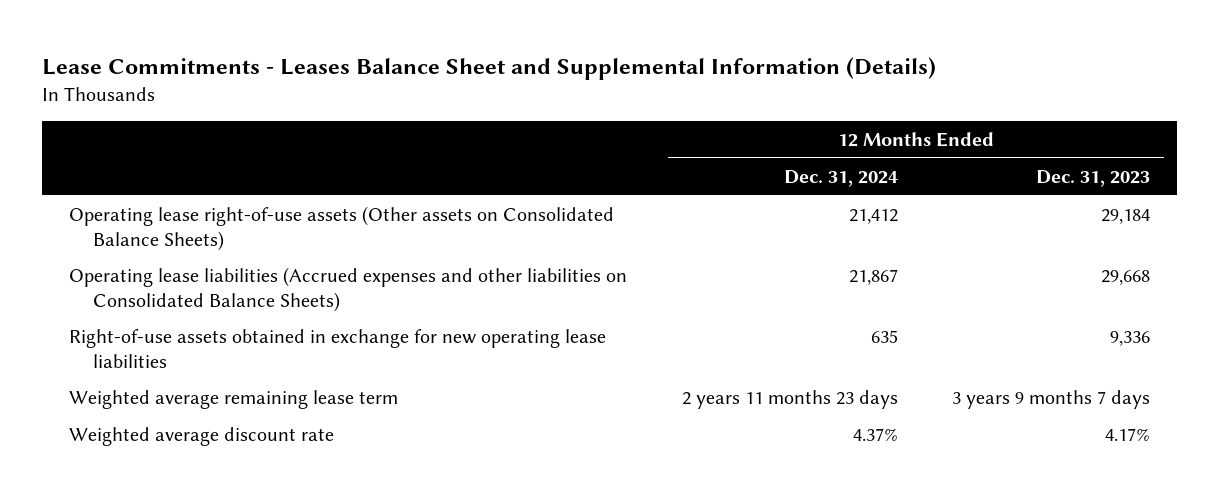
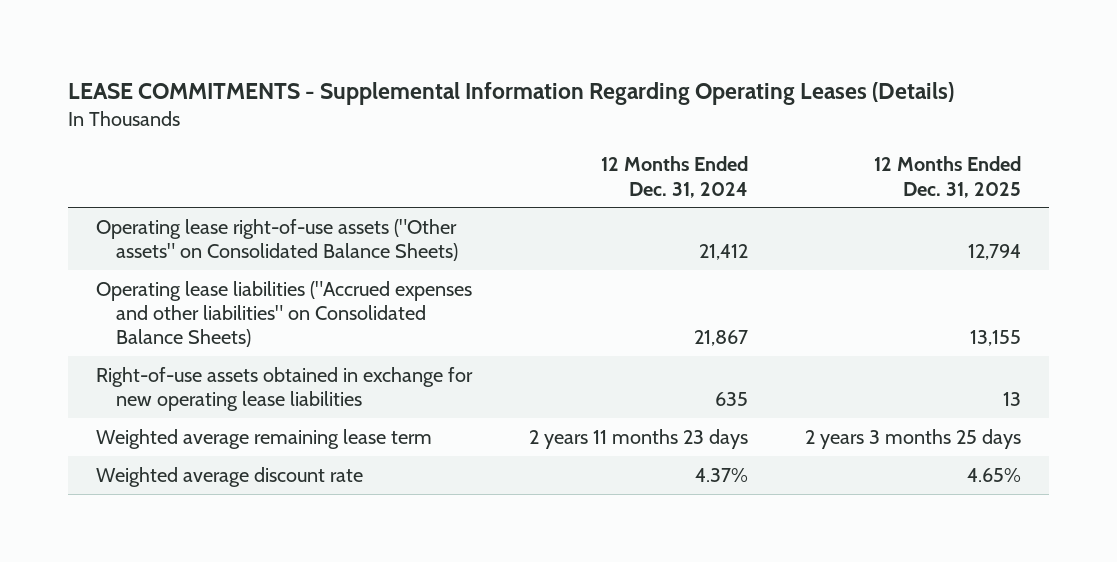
[42,56,937,80] Lease Commitments - Leases Balance Sheet and Supplemental Information (Details) -> [67,81,954,105] LEASE COMMITMENTS - Supplemental Information Regarding Operating Leases (Details)
[1035,169,1150,187] Dec. 31, 2023 -> none
none -> [873,156,1021,198] 12 Months Ended Dec. 31, 2025
[69,205,615,251] Operating lease right-of-use assets (Other assets on Consolidated Balance Sheets) -> [96,218,459,262] Operating lease right-of-use assets ("Other assets" on Consolidated Balance Sheets)
[69,266,628,312] Operating lease liabilities (Accrued expenses and other liabilities on Consolidated Balance Sheets) -> [96,280,473,348] Operating lease liabilities ("Accrued expenses and other liabilities" on Consolidated Balance Sheets)

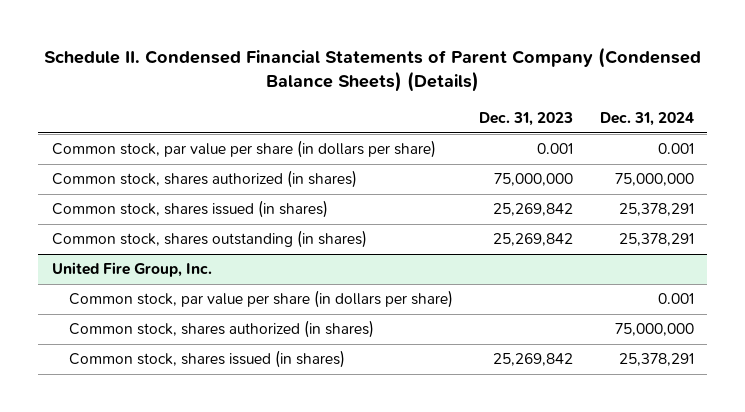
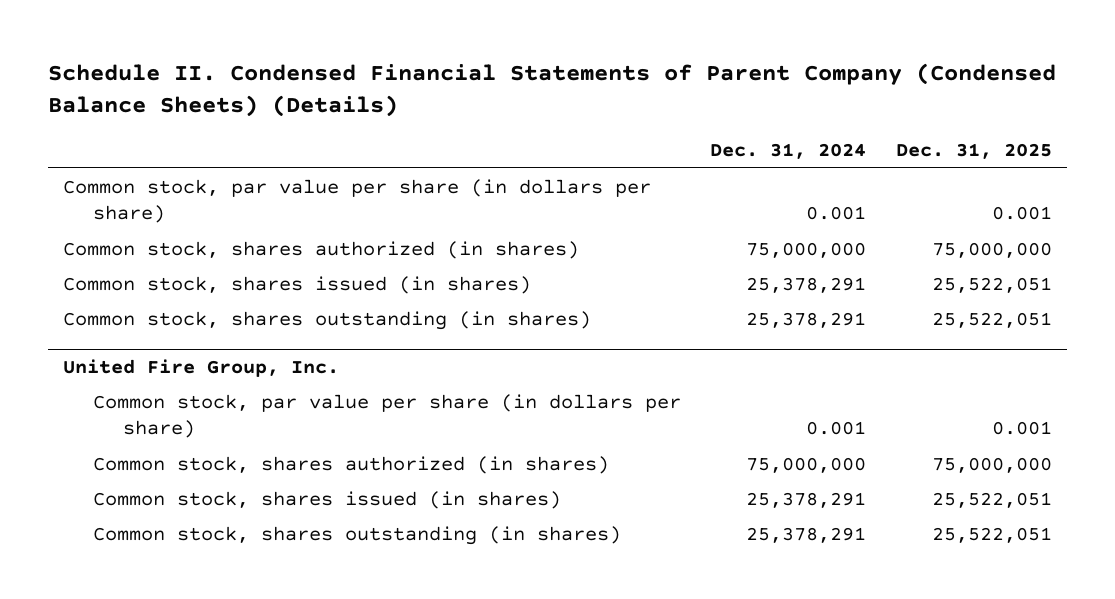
[479,111,574,126] Dec. 31, 2023 -> none
none -> [896,143,1053,160] Dec. 31, 2025
none -> [92,525,621,545] Common stock, shares outstanding (in shares)

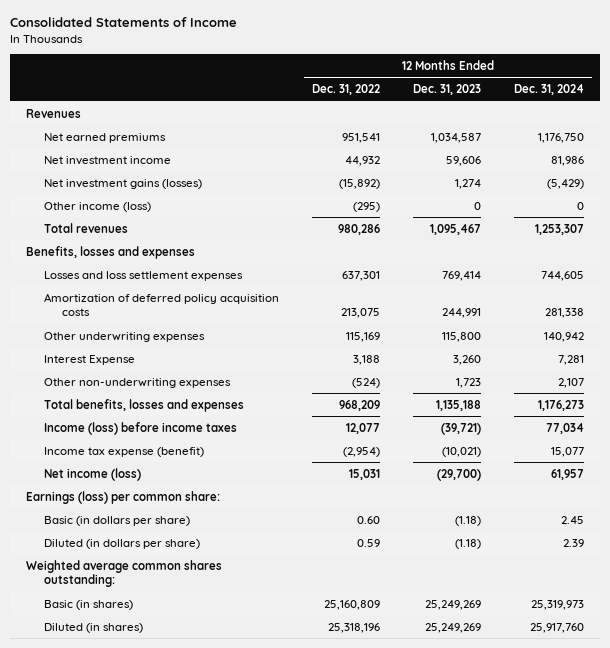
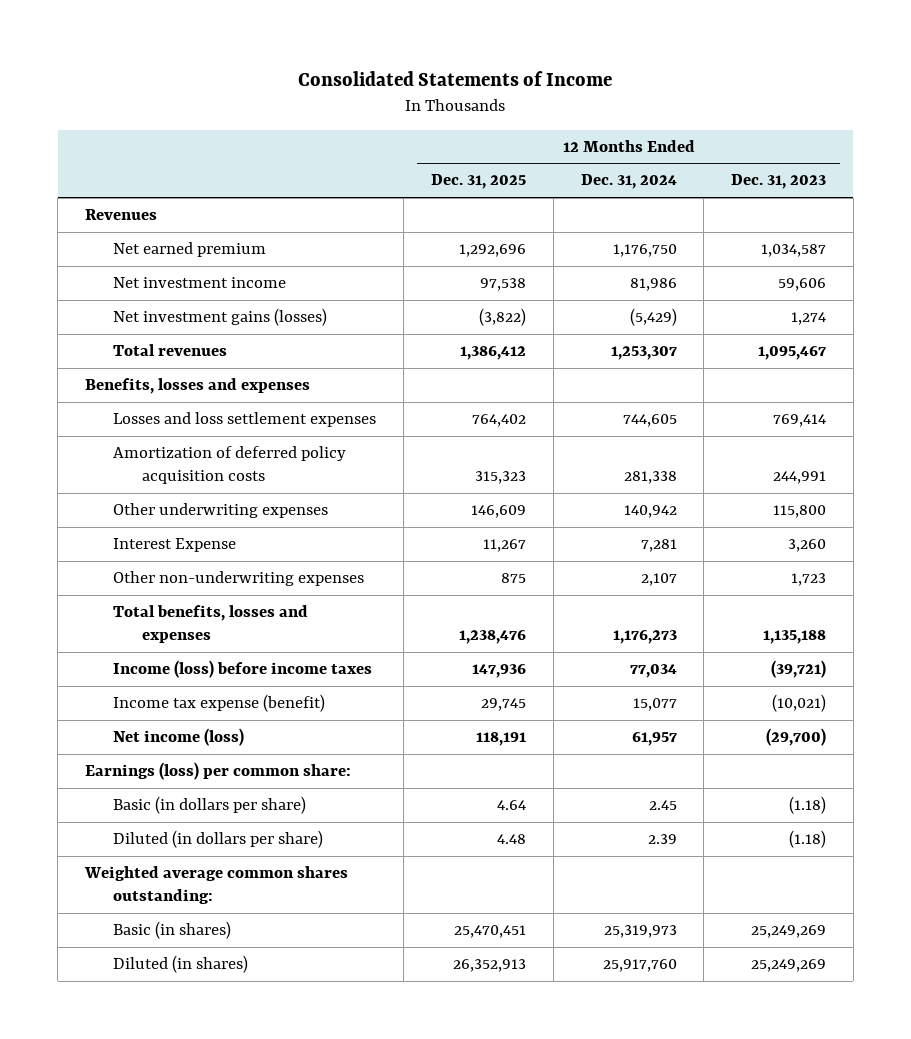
[312,84,381,96] Dec. 31, 2022 -> none
none -> [430,174,526,190] Dec. 31, 2025
[44,132,167,143] Net earned premiums -> [113,242,267,258] Net earned premium
[44,201,152,212] Other income (loss) -> none

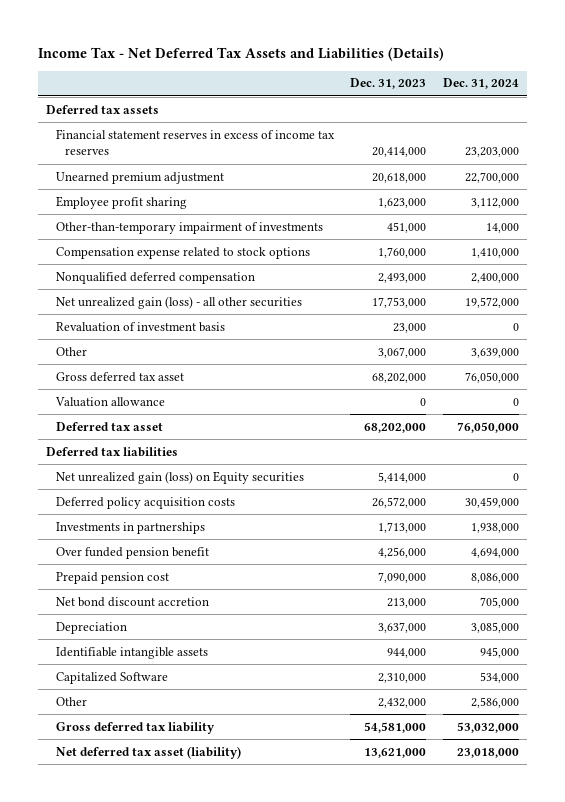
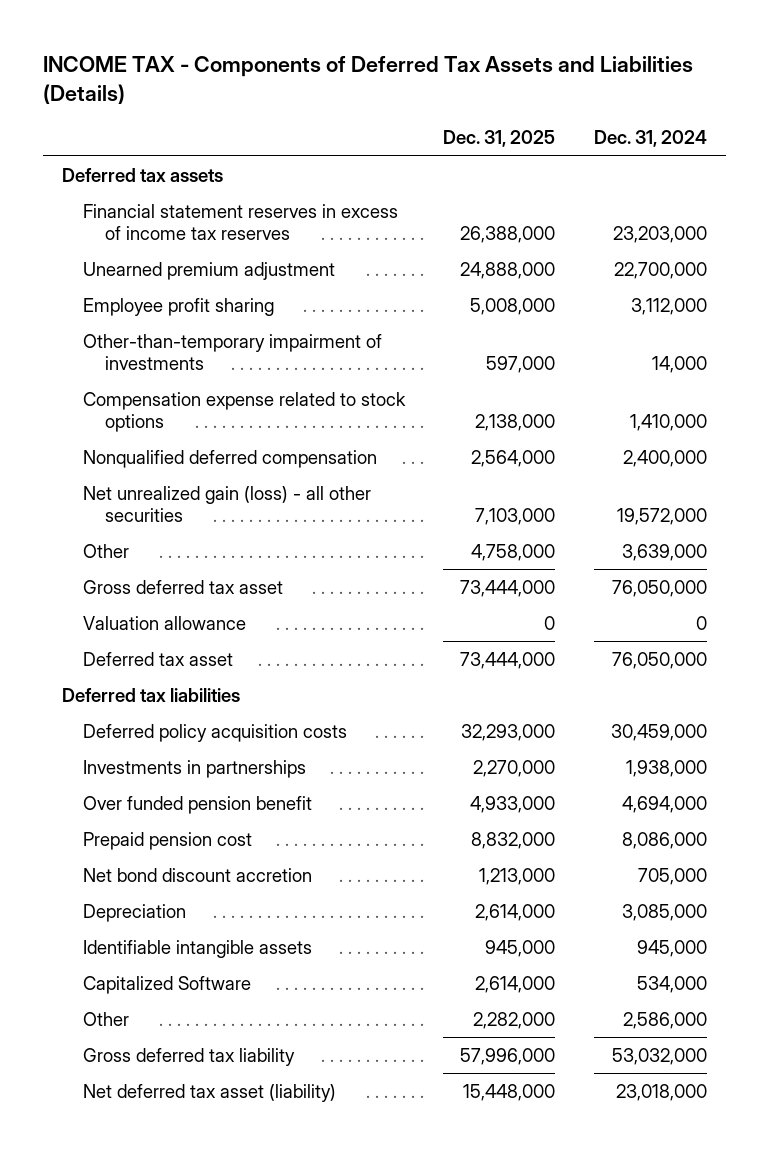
[38,46,445,61] Income Tax - Net Deferred Tax Assets and Liabilities (Details) -> [42,55,693,104] INCOME TAX - Components of Deferred Tax Assets and Liabilities (Details)
[350,78,427,90] Dec. 31, 2023 -> none
none -> [443,130,556,148] Dec. 31, 2025
[55,321,225,332] Revaluation of investment basis -> none
[55,470,304,484] Net unrealized gain (loss) on Equity securities -> none

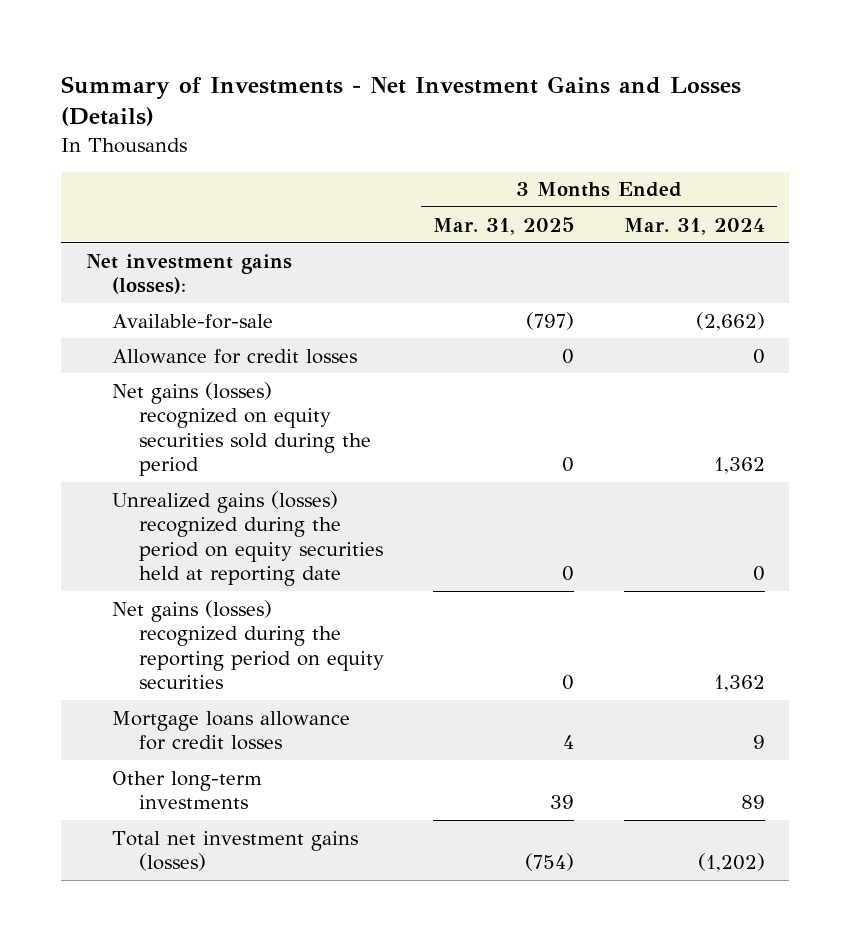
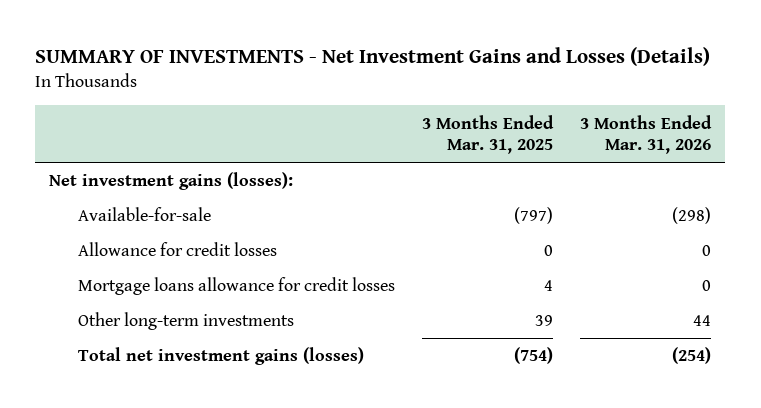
[61,75,742,127] Summary of Investments - Net Investment Gains and Losses (Details) -> [35,47,711,67] SUMMARY OF INVESTMENTS - Net Investment Gains and Losses (Details)
[623,217,765,235] Mar. 31, 2024 -> none
none -> [580,114,713,155] 3 Months Ended Mar. 31, 2026
[112,381,372,477] Net gains (losses) recognized on equity securities sold during the period -> none
[112,490,384,587] Unrealized gains (losses) recognized during the period on equity securities held at reporting date -> none
[112,599,385,690] Net gains (losses) recognized during the reporting period on equity securities -> none

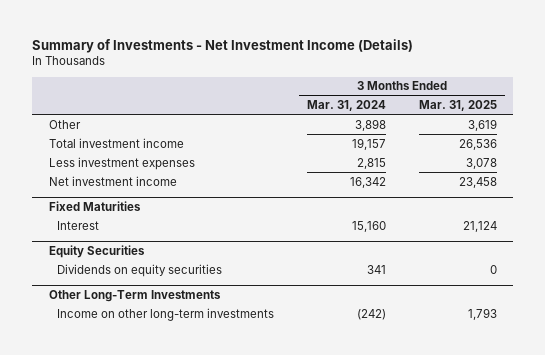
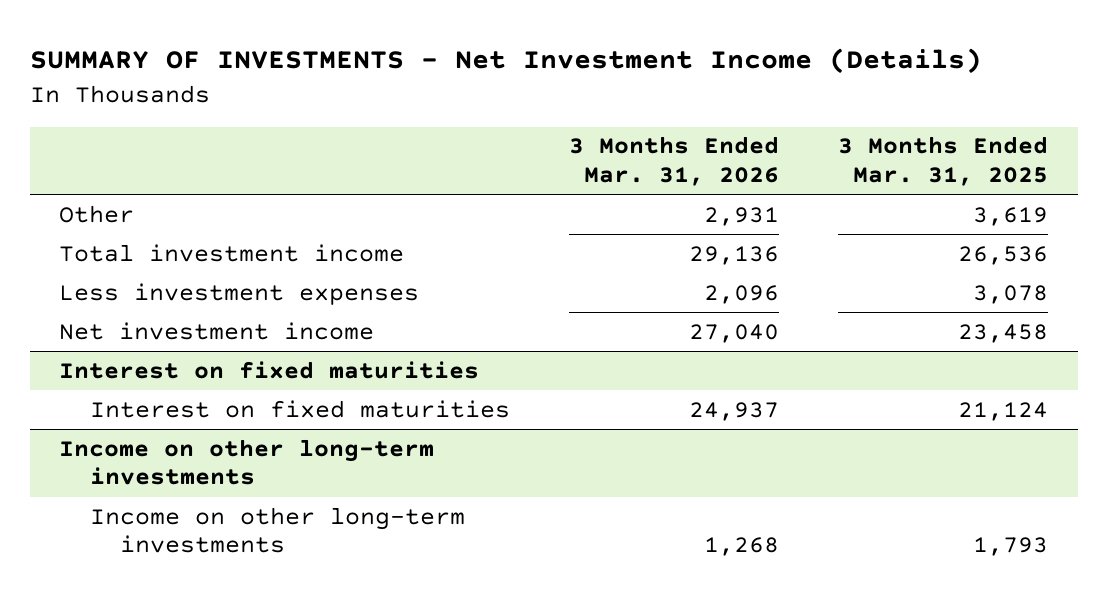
[32,38,414,53] Summary of Investments - Net Investment Income (Details) -> [29,48,982,75] SUMMARY OF INVESTMENTS - Net Investment Income (Details)
[306,100,386,112] Mar. 31, 2024 -> none
none -> [569,136,780,186] 3 Months Ended Mar. 31, 2026
[48,245,145,259] Equity Securities -> none
[56,263,222,277] Dividends on equity securities -> none
[48,201,141,212] Fixed Maturities -> [59,360,480,379] Interest on fixed maturities
[56,220,99,230] Interest -> [89,399,510,418] Interest on fixed maturities
[48,290,221,303] Other Long-Term Investments -> [59,438,435,486] Income on other long-term investments

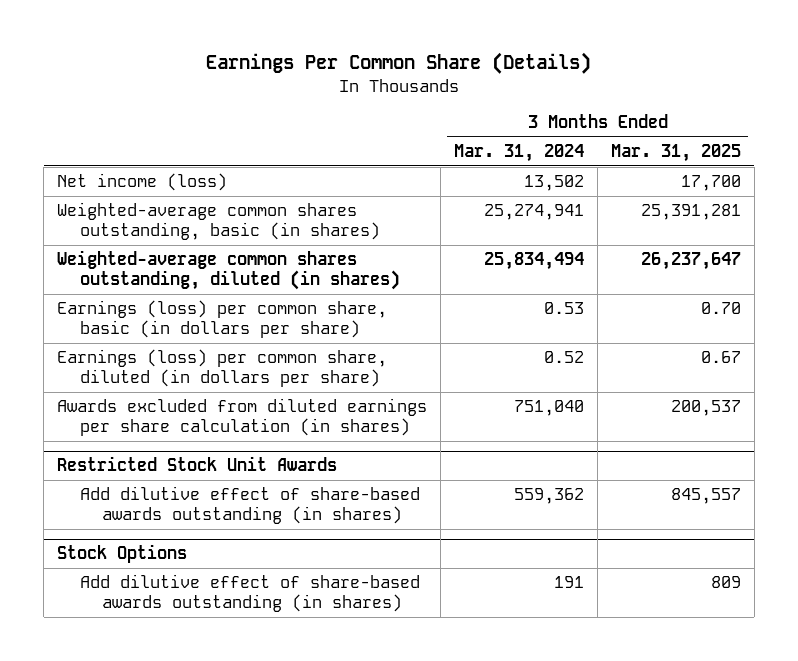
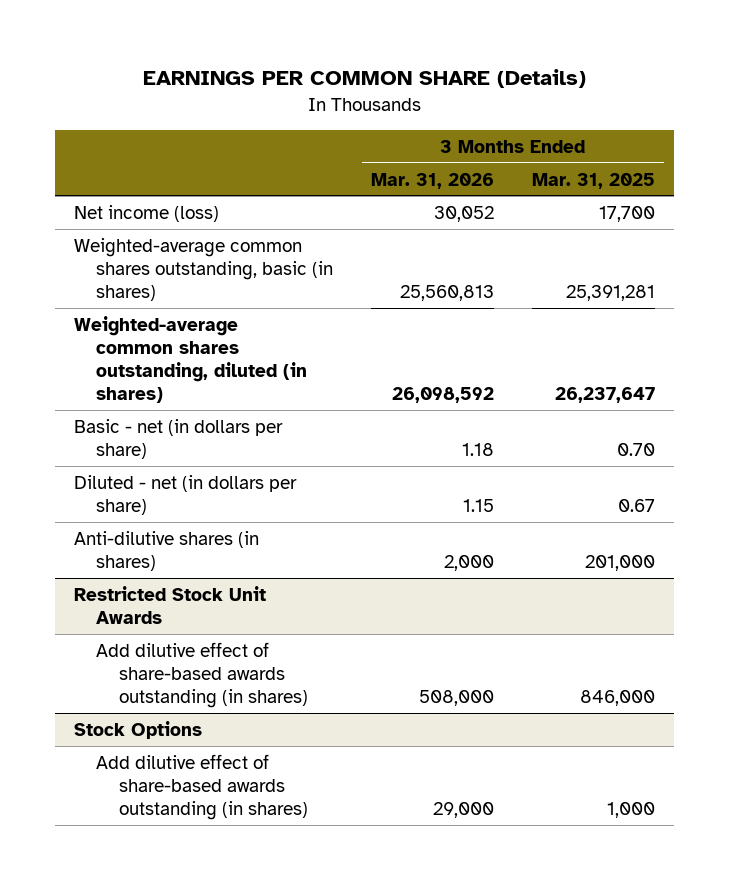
[206,52,592,75] Earnings Per Common Share (Details) -> [142,68,586,88] EARNINGS PER COMMON SHARE (Details)
[454,144,585,163] Mar. 31, 2024 -> none
none -> [371,172,495,189] Mar. 31, 2026
[57,398,428,437] Awards excluded from diluted earnings per share calculation (in shares) -> none
[57,300,388,339] Earnings (loss) per common share, basic (in dollars per share) -> [74,418,284,459] Basic - net (in dollars per share)
[57,349,388,388] Earnings (loss) per common share, diluted (in dollars per share) -> [74,474,298,515] Diluted - net (in dollars per share)
none -> [74,530,260,571] Anti-dilutive shares (in shares)
[670,488,741,505] 845,557 -> [579,689,655,706] 846,000
[710,576,741,589] 809 -> [606,801,655,818] 1,000

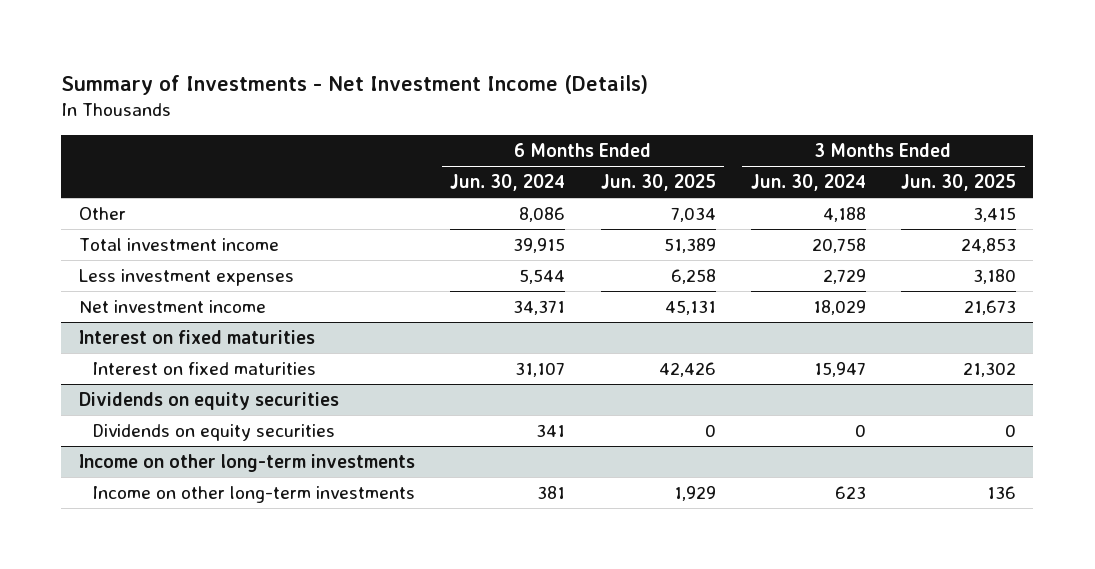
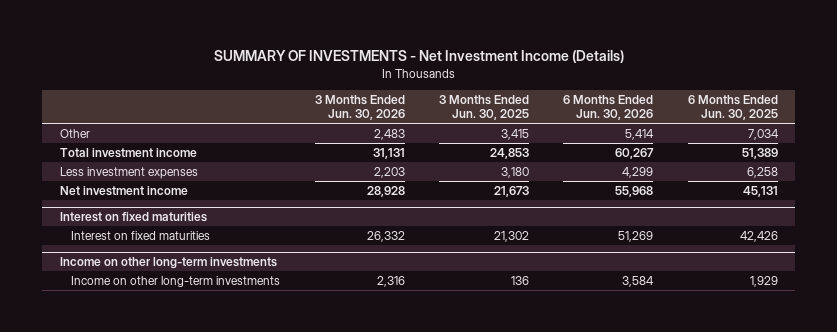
[61,74,649,95] Summary of Investments - Net Investment Income (Details) -> [213,50,624,64] SUMMARY OF INVESTMENTS - Net Investment Income (Details)
[450,173,566,191] Jun. 30, 2024 -> none
[750,173,866,191] Jun. 30, 2024 -> none
none -> [314,94,405,121] 3 Months Ended Jun. 30, 2026
none -> [563,94,654,121] 6 Months Ended Jun. 30, 2026
[79,391,340,410] Dividends on equity securities -> none
[92,423,336,441] Dividends on equity securities -> none

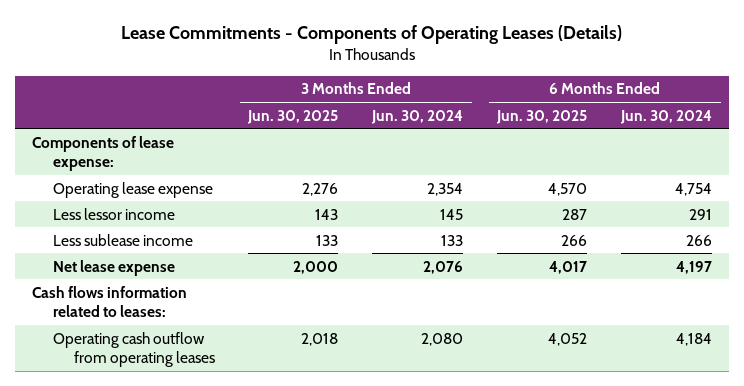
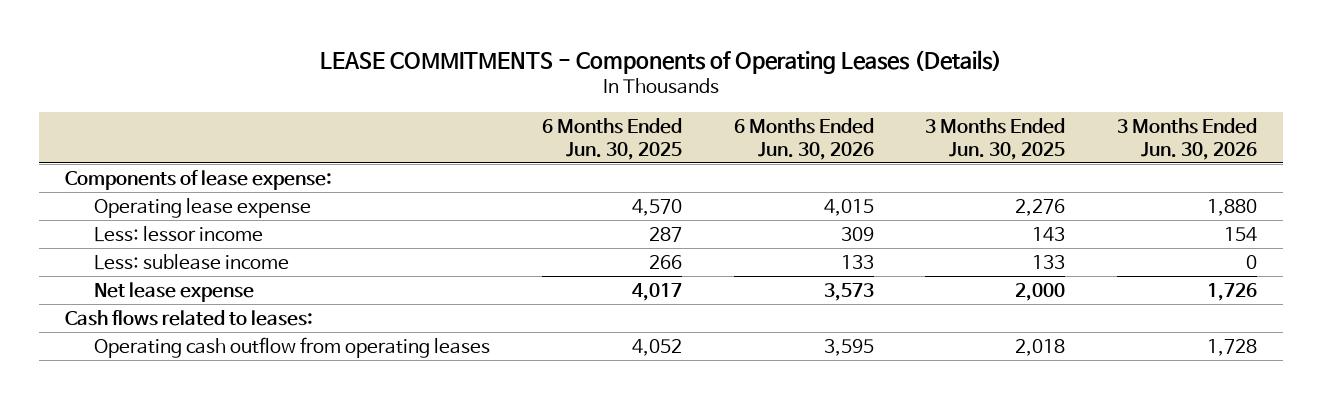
[121,25,623,45] Lease Commitments - Components of Operating Leases (Details) -> [319,49,1002,74] LEASE COMMITMENTS - Components of Operating Leases (Details)
[371,109,464,124] Jun. 30, 2024 -> none
[620,109,713,124] Jun. 30, 2024 -> none
none -> [733,117,874,160] 6 Months Ended Jun. 30, 2026
none -> [1117,117,1258,160] 3 Months Ended Jun. 30, 2026
[52,207,175,220] Less lessor income -> [94,225,264,242] Less: lessor income
[52,233,193,246] Less sublease income -> [94,253,290,270] Less: sublease income
[32,285,188,317] Cash flows information related to leases: -> [64,309,313,326] Cash flows related to leases:

